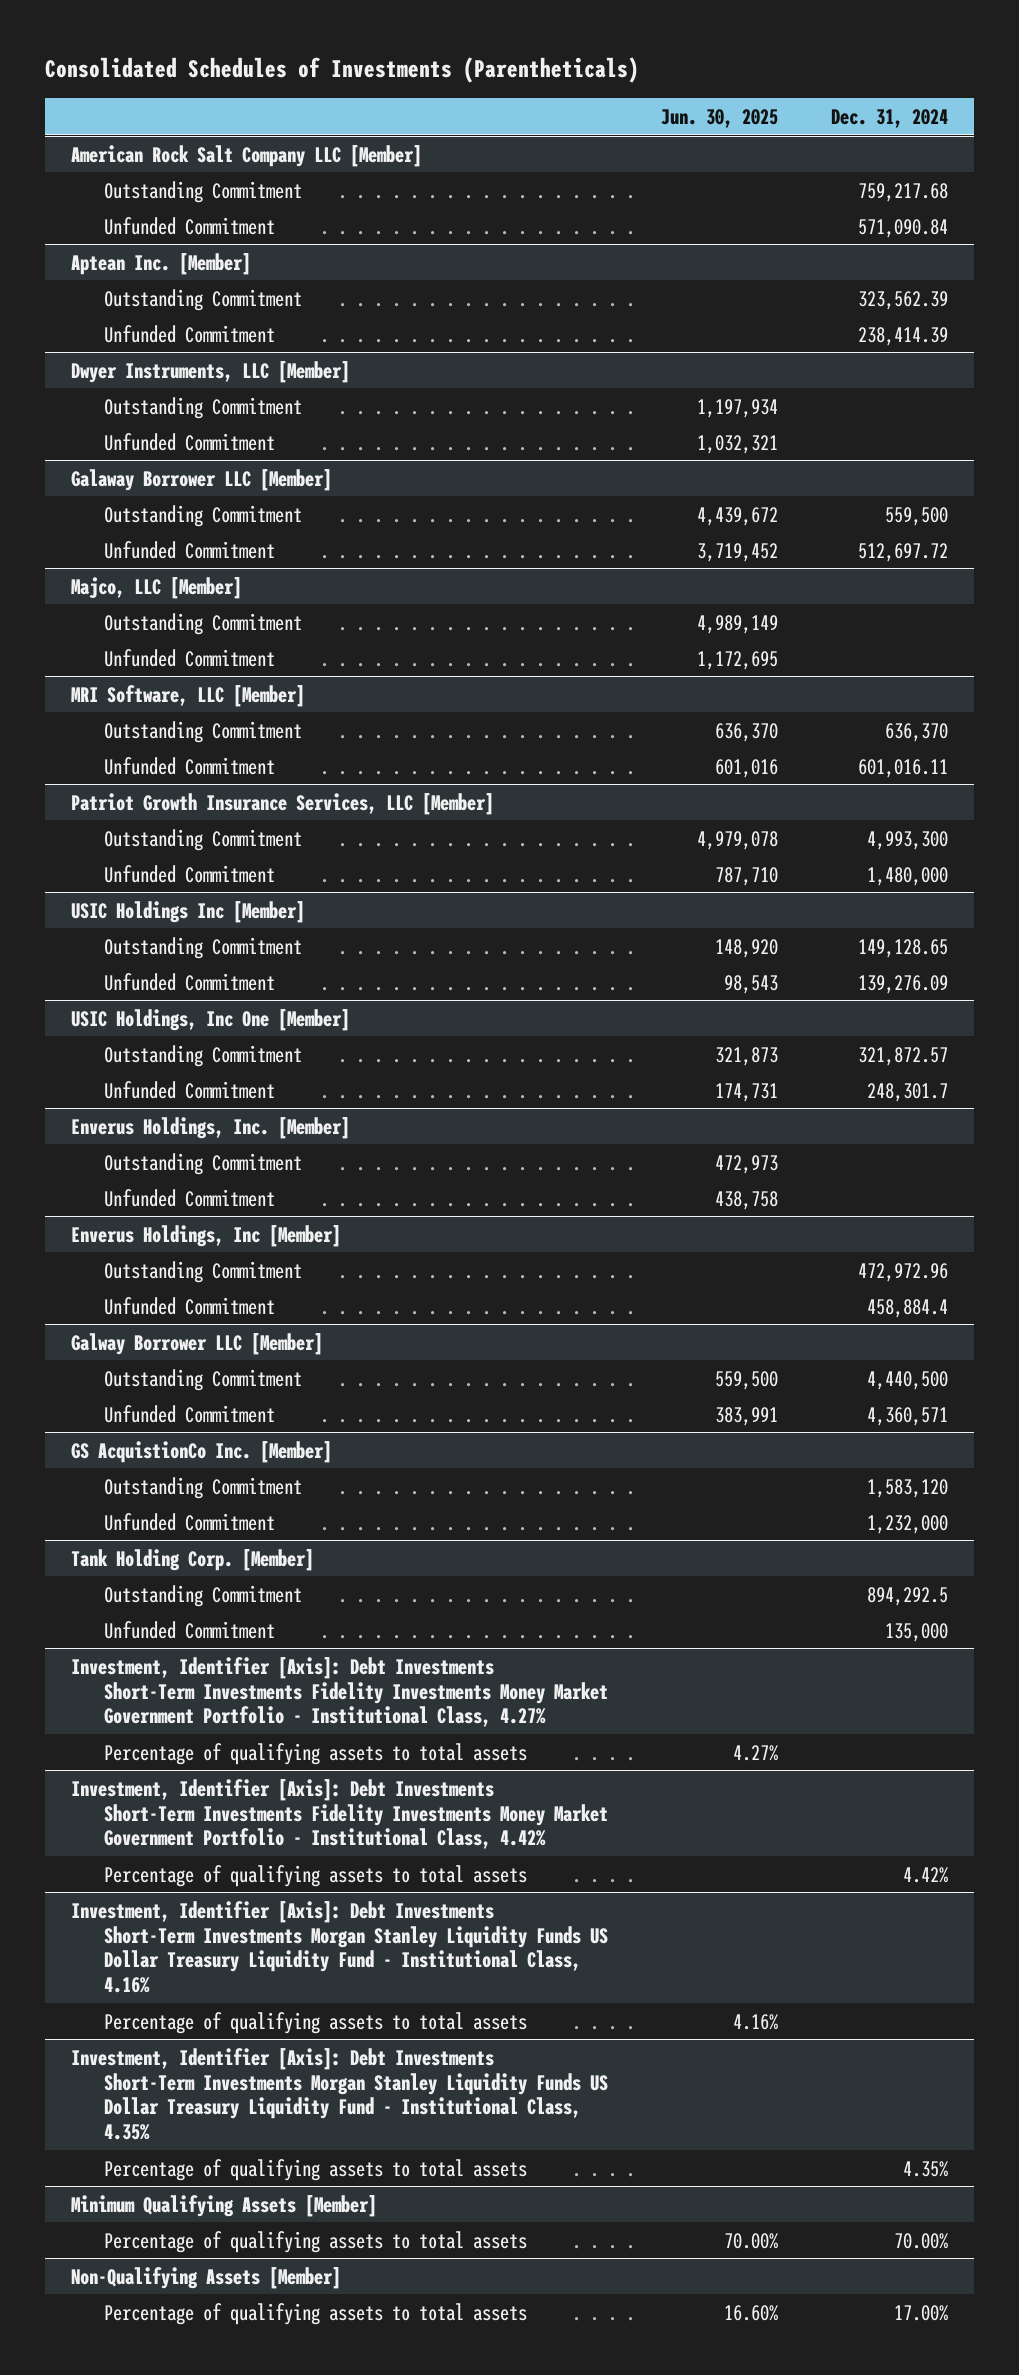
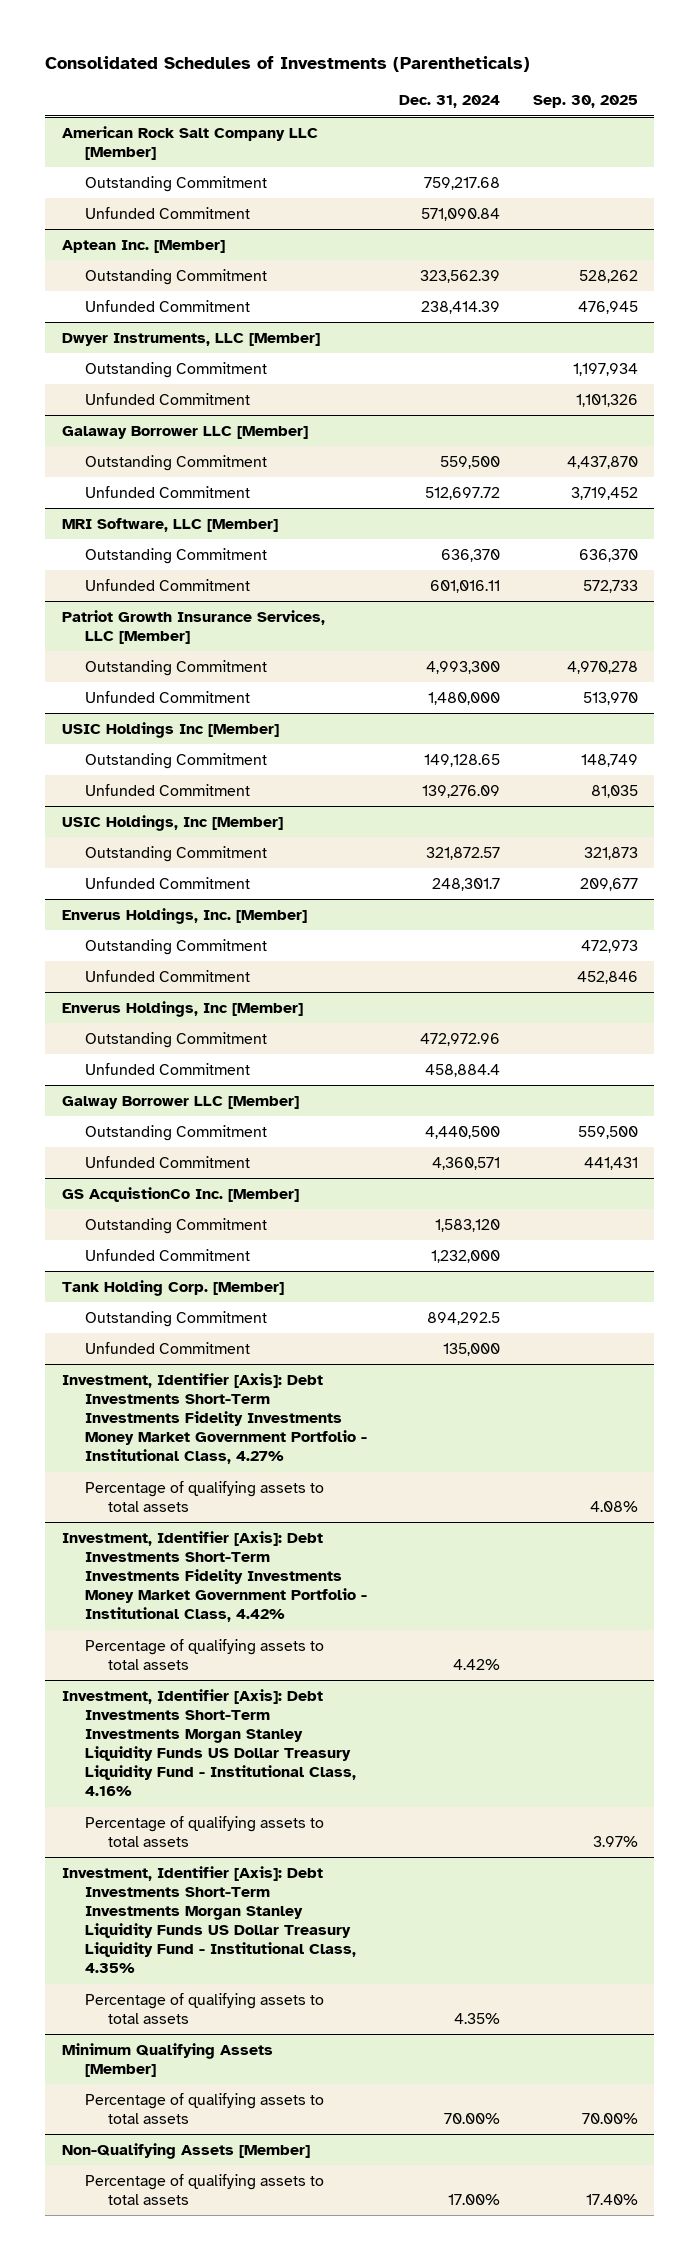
[661,108,779,128] Jun. 30, 2025 -> none
none -> [532,95,638,109] Sep. 30, 2025
[71,576,243,599] Majco, LLC [Member] -> none
[104,612,303,635] Outstanding Commitment -> none
[104,648,276,667] Unfunded Commitment -> none
[71,1008,351,1031] USIC Holdings, Inc One [Member] -> [61,814,283,831] USIC Holdings, Inc [Member]

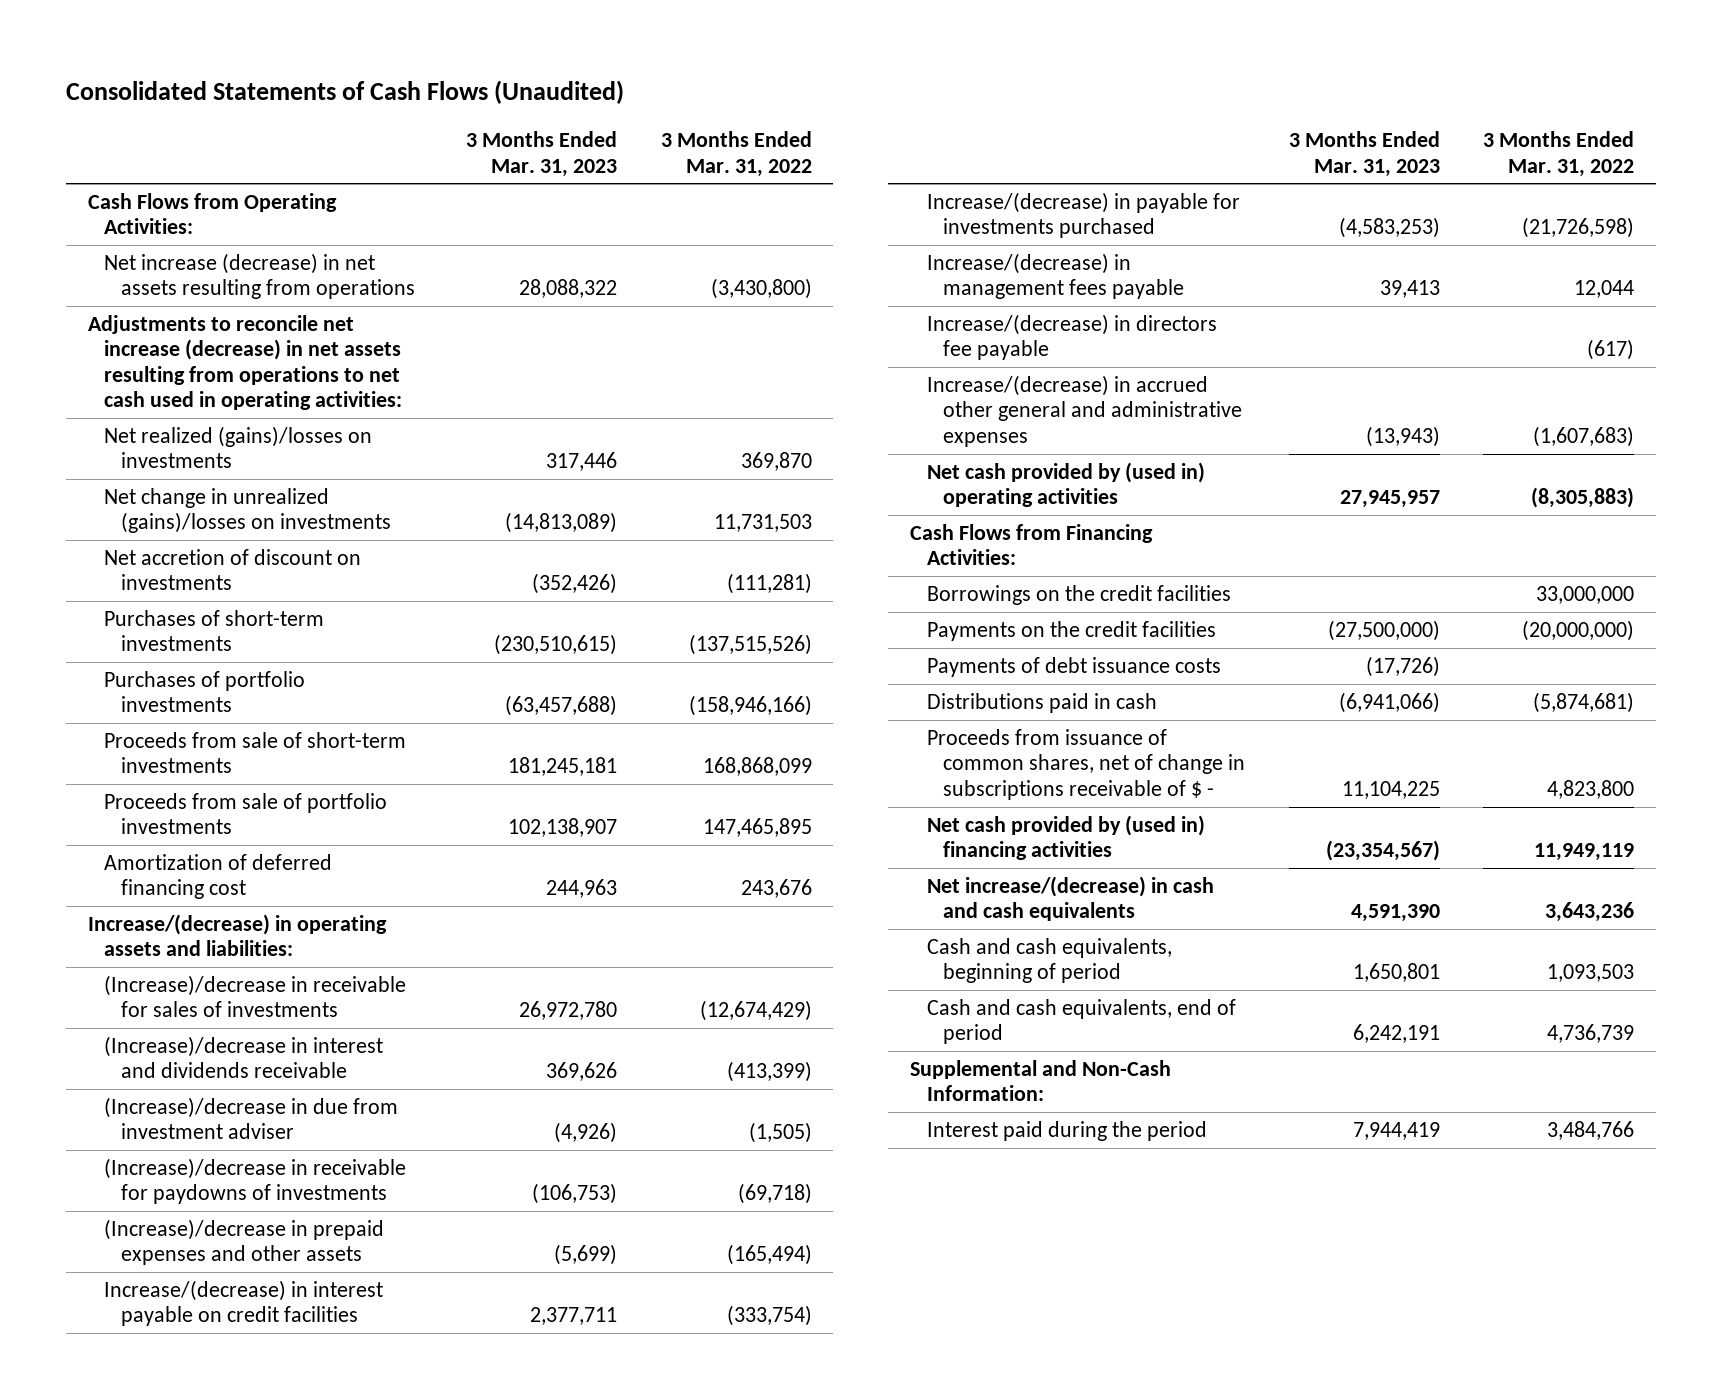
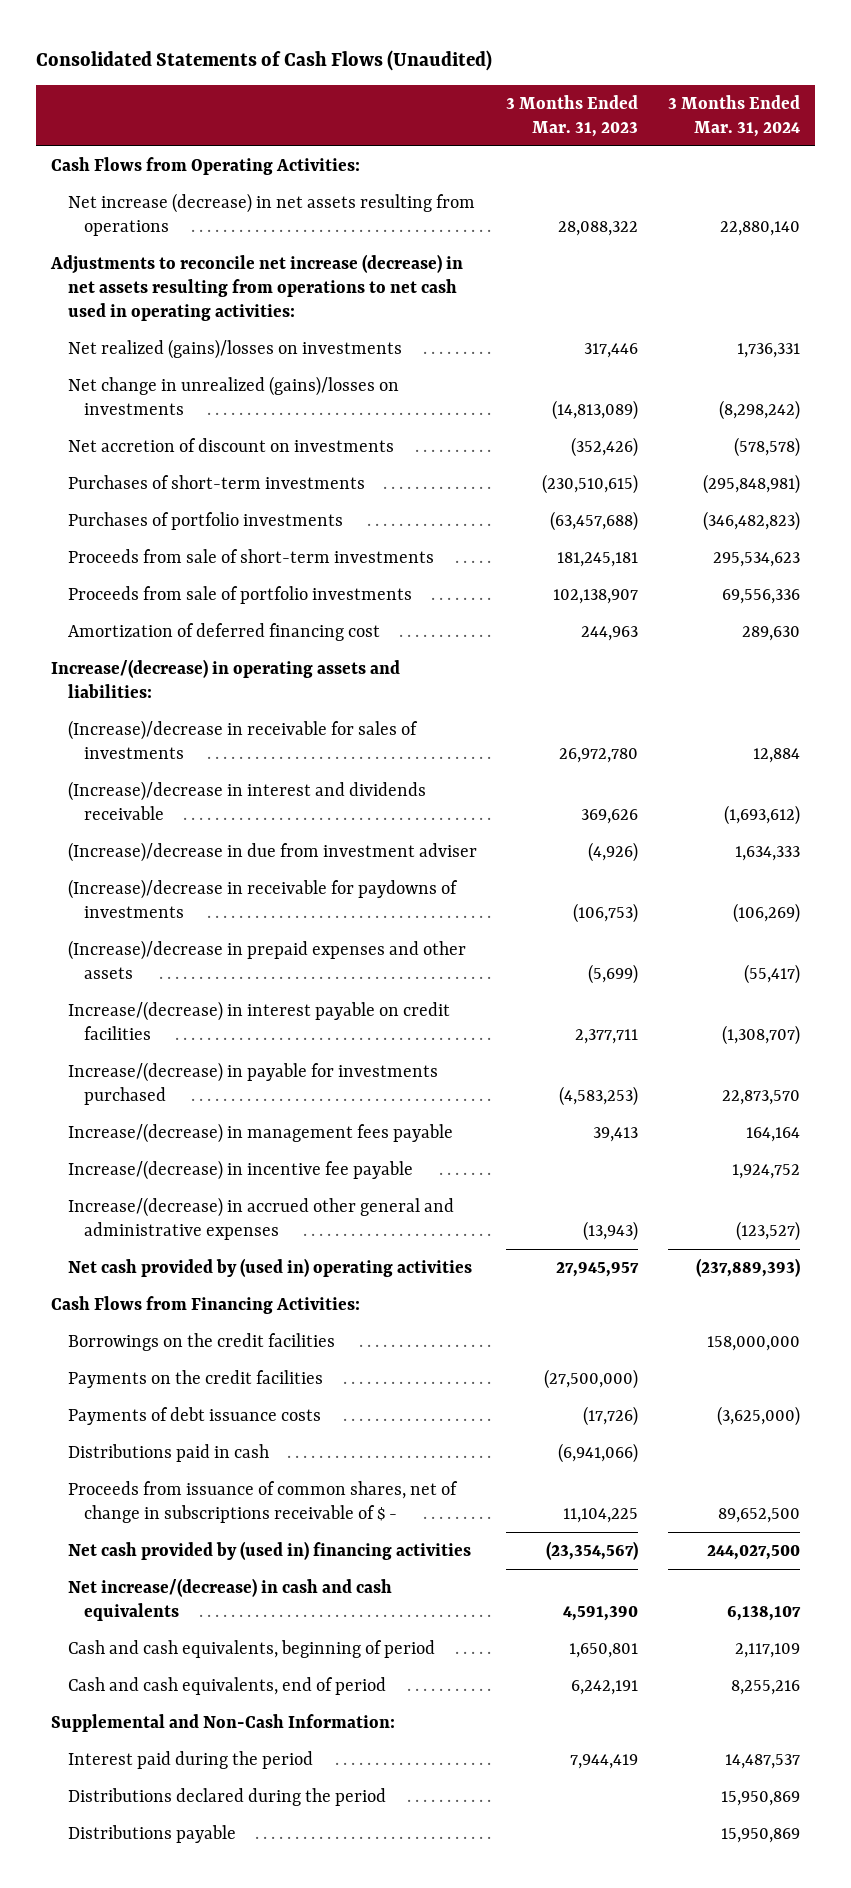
[660,131,812,177] 3 Months Ended Mar. 31, 2022 -> none
none -> [668,94,801,137] 3 Months Ended Mar. 31, 2024
[926,314,1217,361] Increase/(decrease) in directors fee payable -> [67,1159,413,1180] Increase/(decrease) in incentive fee payable
none -> [67,1787,386,1806] Distributions declared during the period
none -> [67,1824,236,1843] Distributions payable

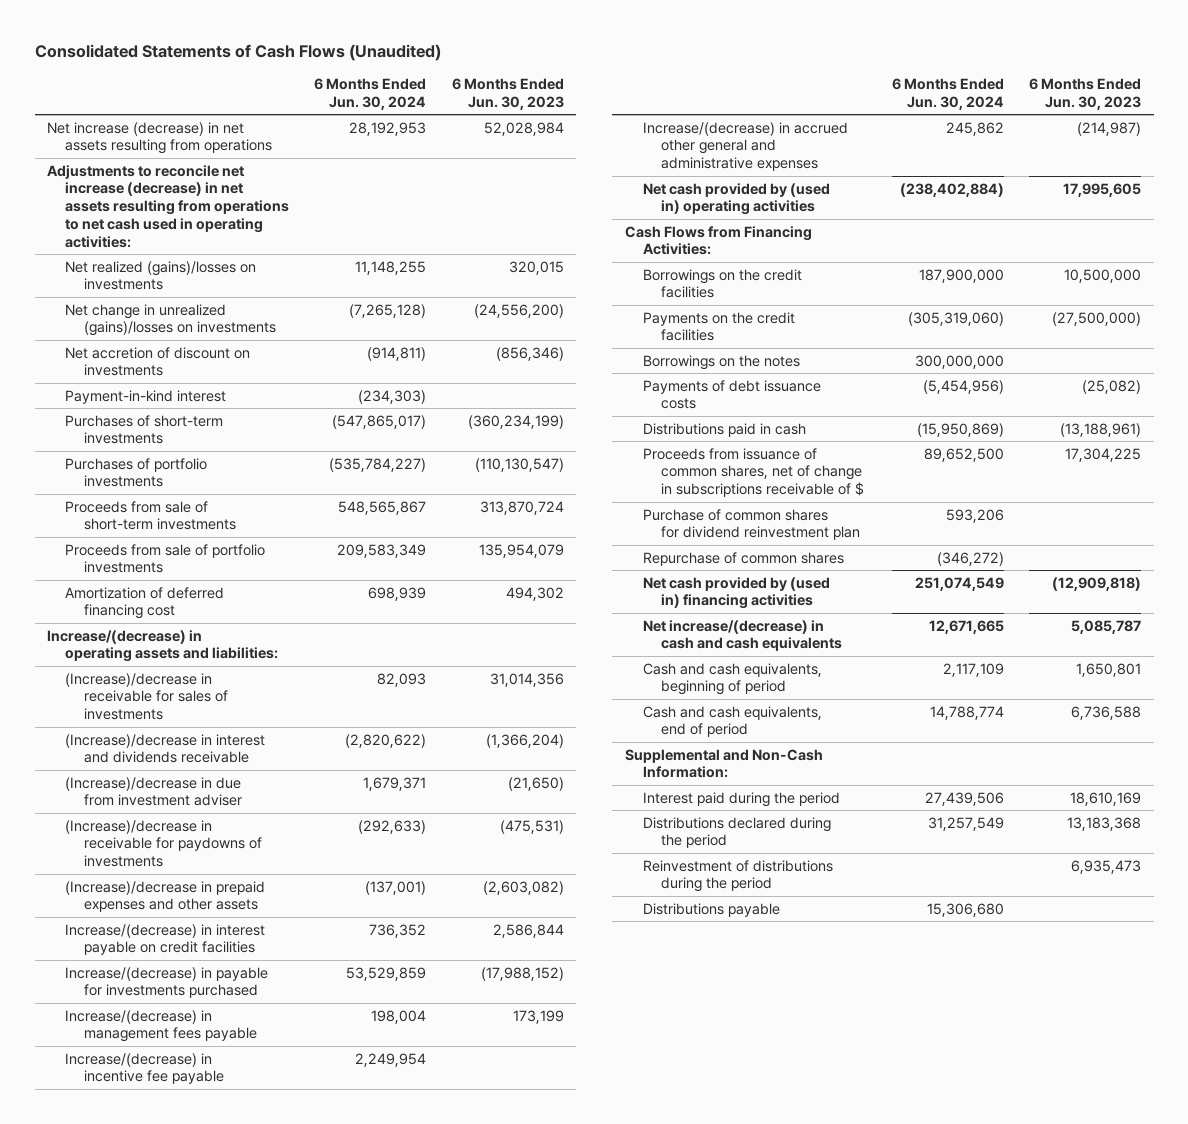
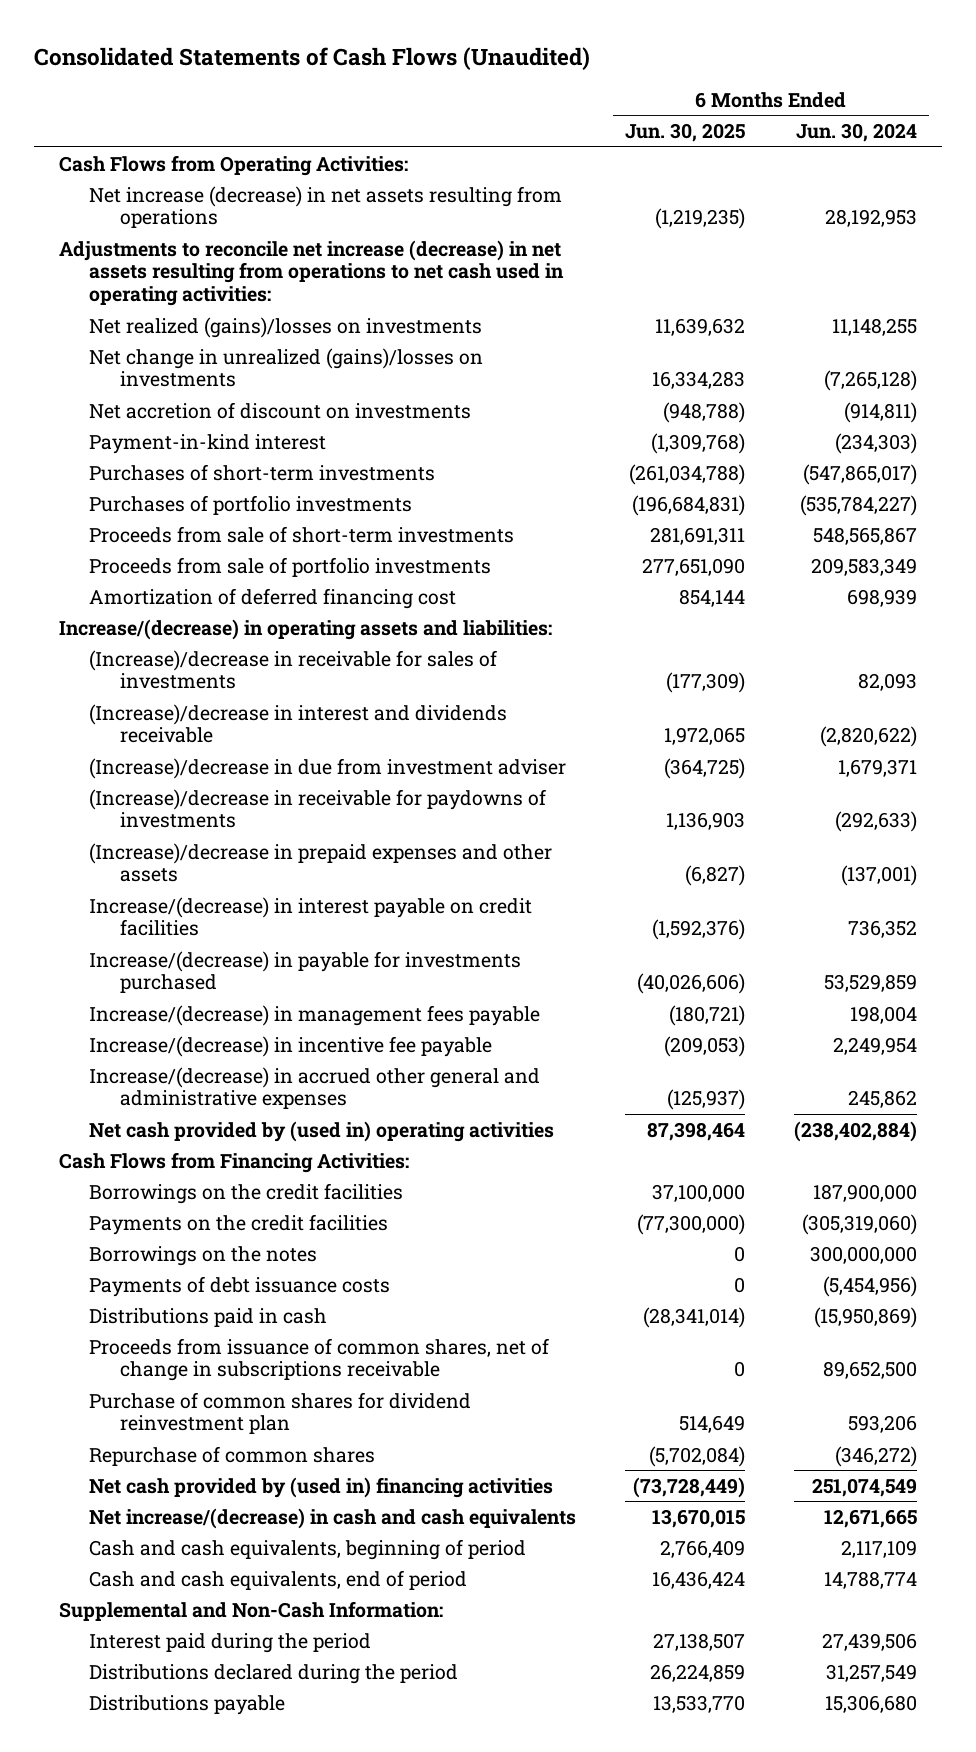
[451,78,564,111] 6 Months Ended Jun. 30, 2023 -> none
none -> [625,123,746,143] Jun. 30, 2025
none -> [58,154,408,176] Cash Flows from Operating Activities:
[643,447,865,498] Proceeds from issuance of common shares, net of change in subscriptions receivable of $ -> [89,1337,550,1382] Proceeds from issuance of common shares, net of change in subscriptions receivable
[643,859,834,893] Reinvestment of distributions during the period -> none

